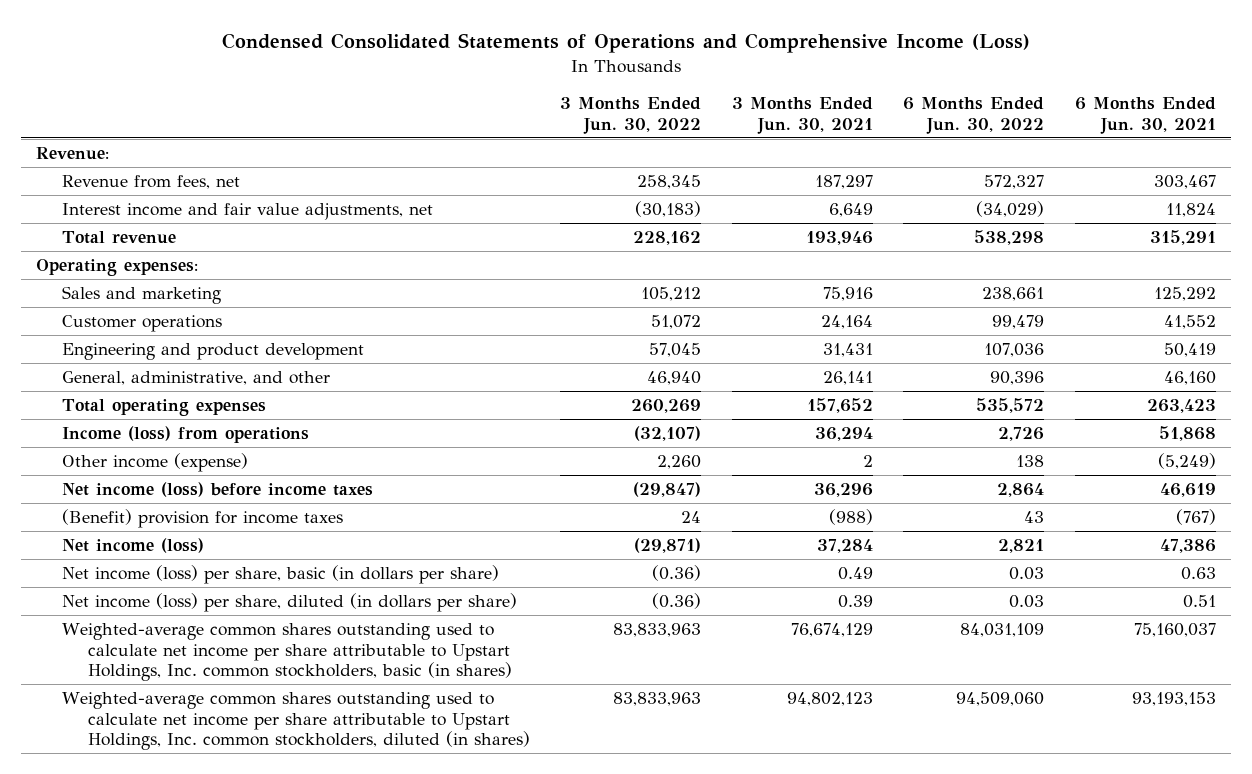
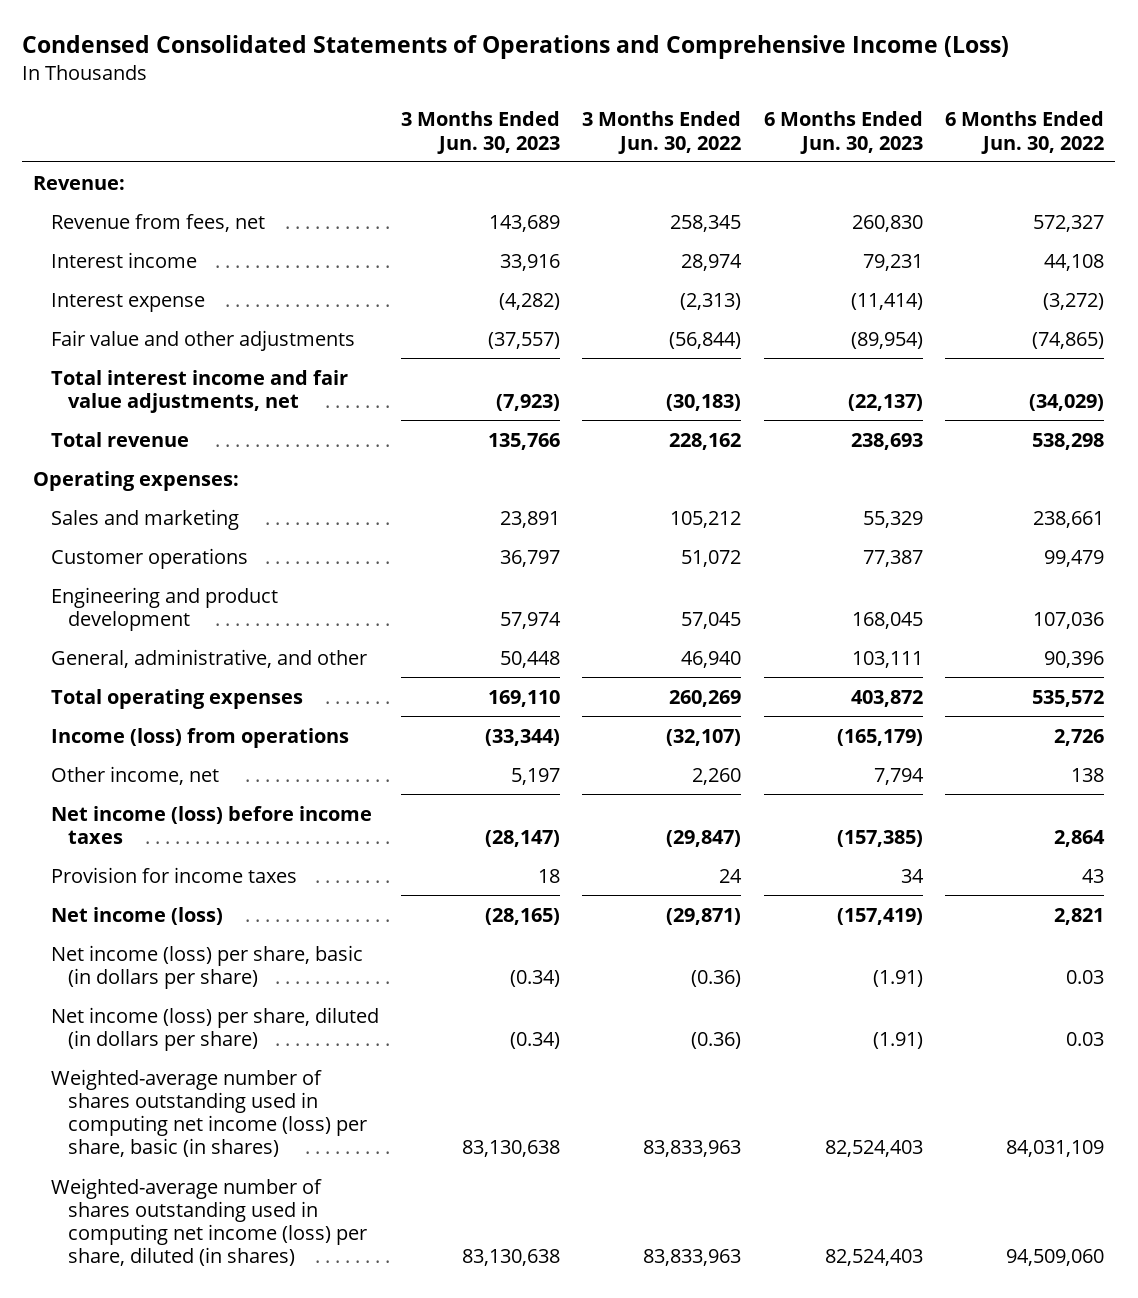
[731,97,873,134] 3 Months Ended Jun. 30, 2021 -> none
[1074,97,1216,134] 6 Months Ended Jun. 30, 2021 -> none
none -> [400,111,560,154] 3 Months Ended Jun. 30, 2023
none -> [763,111,923,154] 6 Months Ended Jun. 30, 2023
none -> [50,251,197,268] Interest income
none -> [50,292,205,312] Interest expense
none -> [50,329,355,351] Fair value and other adjustments
[61,203,433,221] Interest income and fair value adjustments, net -> [50,369,348,413] Total interest income and fair value adjustments, net
[61,453,248,473] Other income (expense) -> [50,765,219,785] Other income, net
[61,509,343,529] (Benefit) provision for income taxes -> [50,866,297,883] Provision for income taxes
[61,623,512,681] Weighted-average common shares outstanding used to calculate net income per share attributable to Upstart Holdings, Inc. common stockholders, basic (in shares) -> [50,1068,367,1158] Weighted-average number of shares outstanding used in computing net income (loss) per share, basic (in shares)
[61,692,530,750] Weighted-average common shares outstanding used to calculate net income per share attributable to Upstart Holdings, Inc. common stockholders, diluted (in shares) -> [50,1177,367,1267] Weighted-average number of shares outstanding used in computing net income (loss) per share, diluted (in shares)

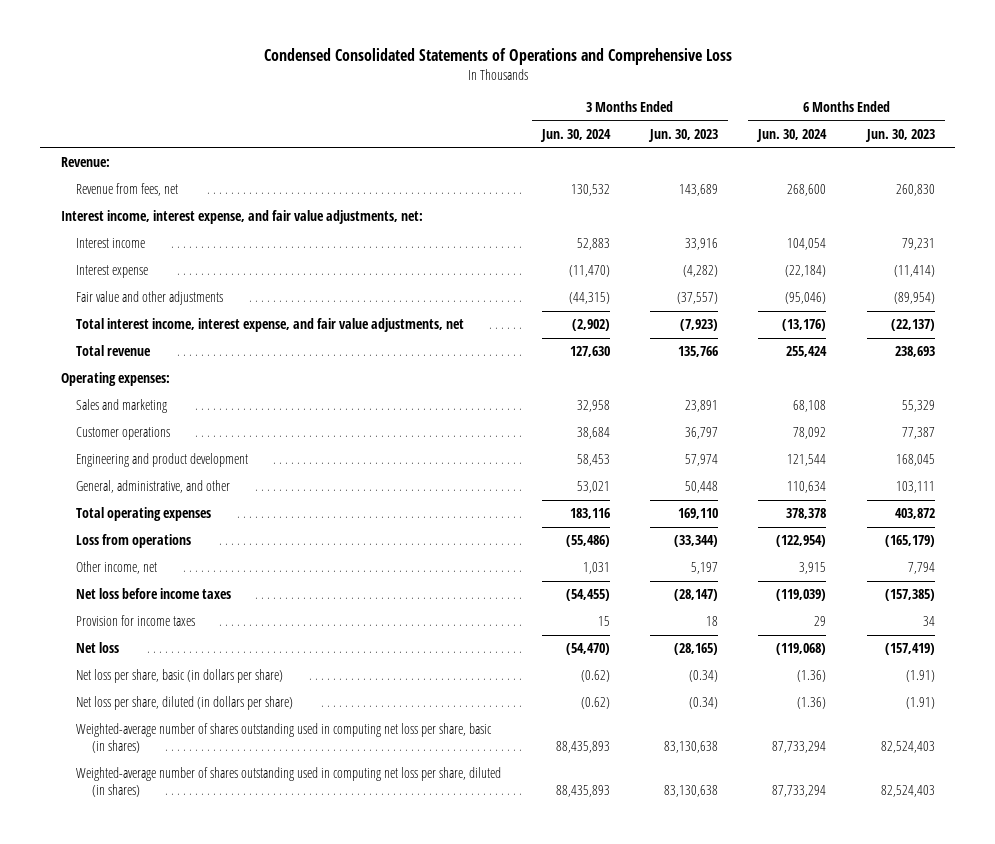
[22,35,1010,60] Condensed Consolidated Statements of Operations and Comprehensive Income (Loss) -> [263,48,732,66] Condensed Consolidated Statements of Operations and Comprehensive Loss
[582,111,742,154] 3 Months Ended Jun. 30, 2022 -> none
[945,111,1105,154] 6 Months Ended Jun. 30, 2022 -> none
none -> [539,128,611,142] Jun. 30, 2024
none -> [756,128,828,142] Jun. 30, 2024
none -> [60,210,423,225] Interest income, interest expense, and fair value adjustments, net:
[50,369,348,413] Total interest income and fair value adjustments, net -> [76,318,465,333] Total interest income, interest expense, and fair value adjustments, net
[50,727,349,748] Income (loss) from operations -> [76,534,192,549] Loss from operations
[50,805,372,844] Net income (loss) before income taxes -> [76,588,232,600] Net loss before income taxes
[50,906,223,925] Net income (loss) -> [76,642,120,654] Net loss
[50,944,363,989] Net income (loss) per share, basic (in dollars per share) -> [76,669,284,684] Net loss per share, basic (in dollars per share)
[50,1006,379,1051] Net income (loss) per share, diluted (in dollars per share) -> [76,696,294,711] Net loss per share, diluted (in dollars per share)
[50,1068,367,1158] Weighted-average number of shares outstanding used in computing net income (loss) per share, basic (in shares) -> [76,723,493,754] Weighted-average number of shares outstanding used in computing net loss per share, basic (in shares)
[50,1177,367,1267] Weighted-average number of shares outstanding used in computing net income (loss) per share, diluted (in shares) -> [76,767,502,798] Weighted-average number of shares outstanding used in computing net loss per share, diluted (in shares)

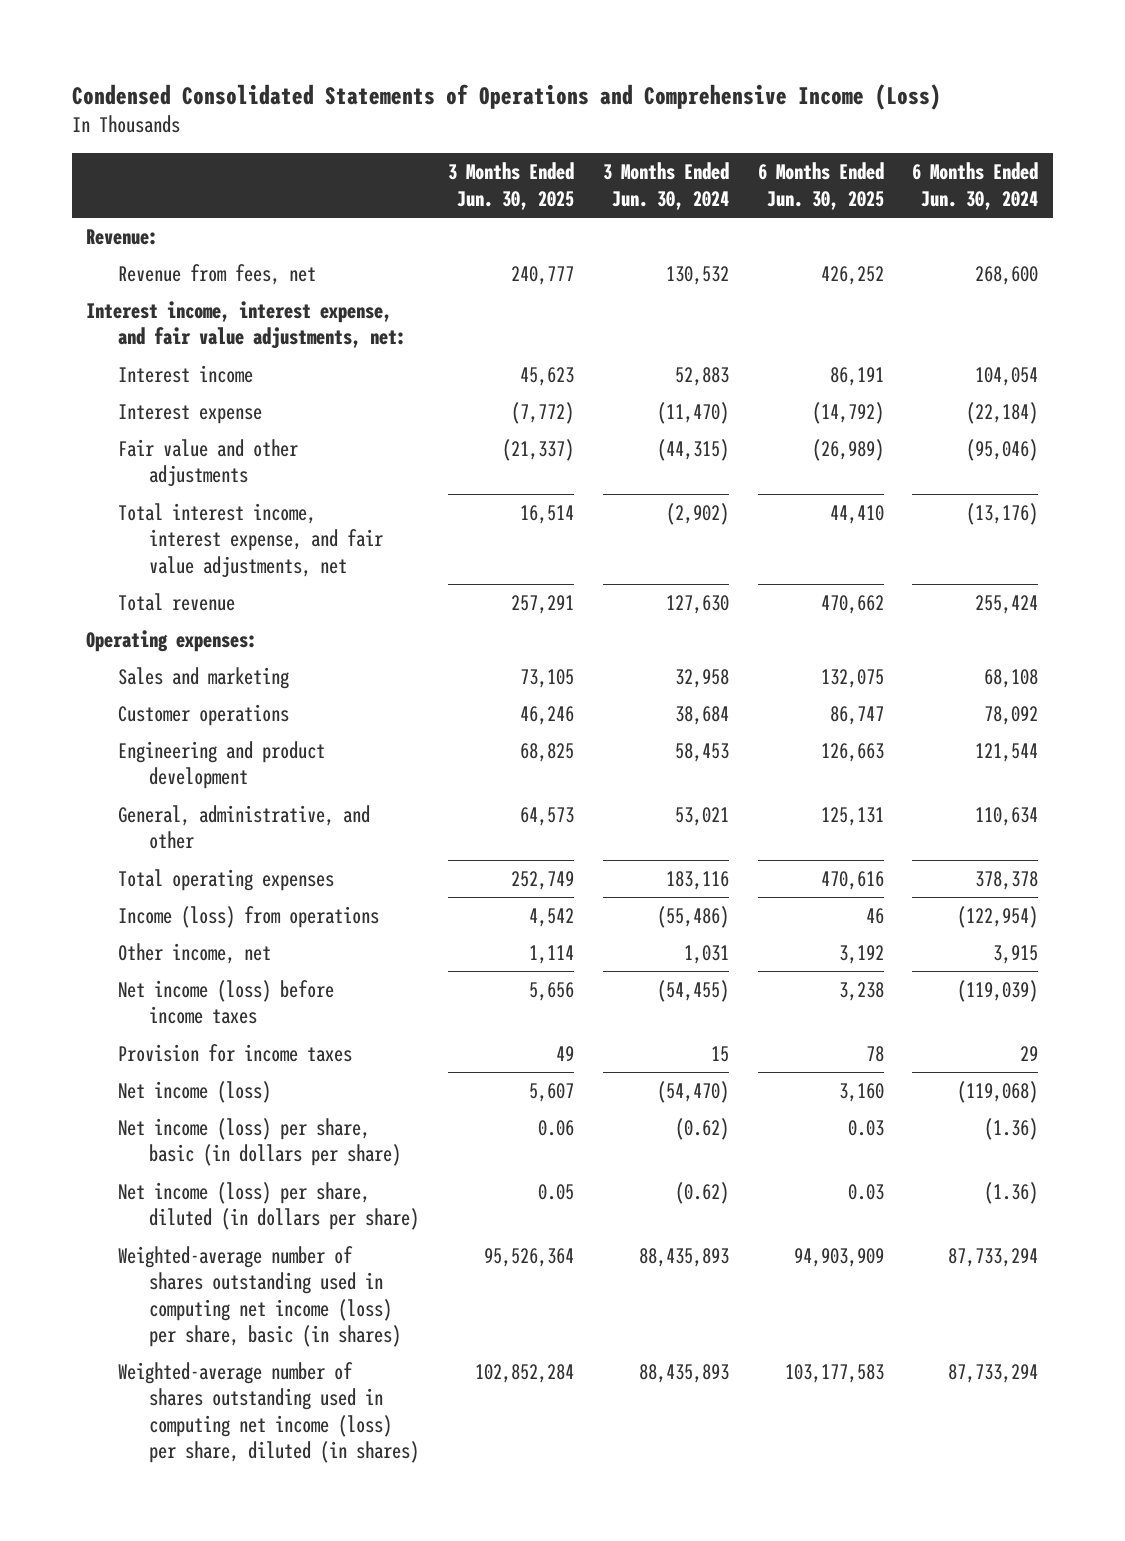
[263,48,732,66] Condensed Consolidated Statements of Operations and Comprehensive Loss -> [71,84,941,111] Condensed Consolidated Statements of Operations and Comprehensive Income (Loss)
[648,128,719,142] Jun. 30, 2023 -> none
[864,128,935,142] Jun. 30, 2023 -> none
none -> [447,162,574,210] 3 Months Ended Jun. 30, 2025
none -> [757,162,884,210] 6 Months Ended Jun. 30, 2025
[76,534,192,549] Loss from operations -> [117,906,379,929] Income (loss) from operations
[76,588,232,600] Net loss before income taxes -> [117,980,334,1025] Net income (loss) before income taxes
[76,642,120,654] Net loss -> [117,1081,271,1104] Net income (loss)
[76,669,284,684] Net loss per share, basic (in dollars per share) -> [117,1118,402,1167] Net income (loss) per share, basic (in dollars per share)
[76,696,294,711] Net loss per share, diluted (in dollars per share) -> [117,1182,420,1231] Net income (loss) per share, diluted (in dollars per share)
[76,723,493,754] Weighted-average number of shares outstanding used in computing net loss per share, basic (in shares) -> [117,1246,402,1347] Weighted-average number of shares outstanding used in computing net income (loss) per share, basic (in shares)
[76,767,502,798] Weighted-average number of shares outstanding used in computing net loss per share, diluted (in shares) -> [117,1362,420,1463] Weighted-average number of shares outstanding used in computing net income (loss) per share, diluted (in shares)

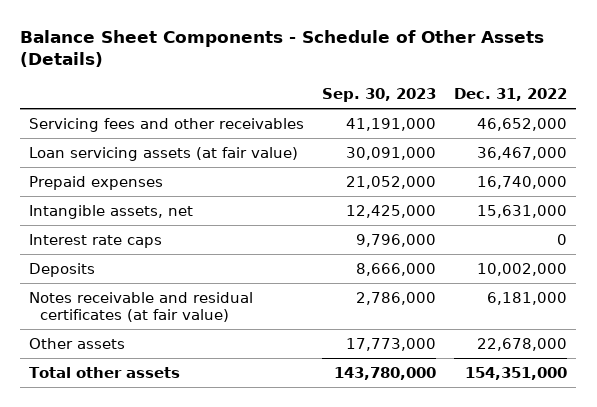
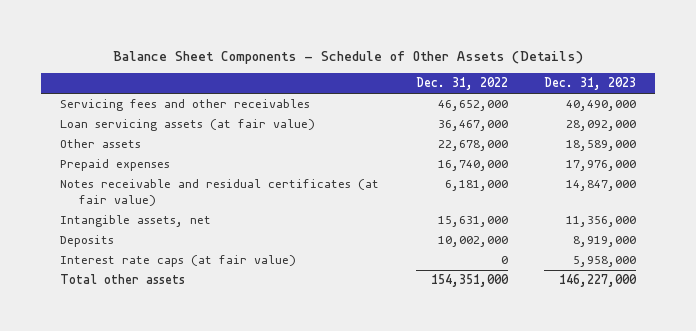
[322,88,437,103] Sep. 30, 2023 -> none
none -> [544,77,637,91] Dec. 31, 2023
[29,337,126,349] Other assets -> [59,139,141,149] Other assets
[29,291,254,323] Notes receivable and residual certificates (at fair value) -> [59,179,379,206] Notes receivable and residual certificates (at fair value)
[29,233,163,248] Interest rate caps -> none
none -> [59,255,296,268] Interest rate caps (at fair value)

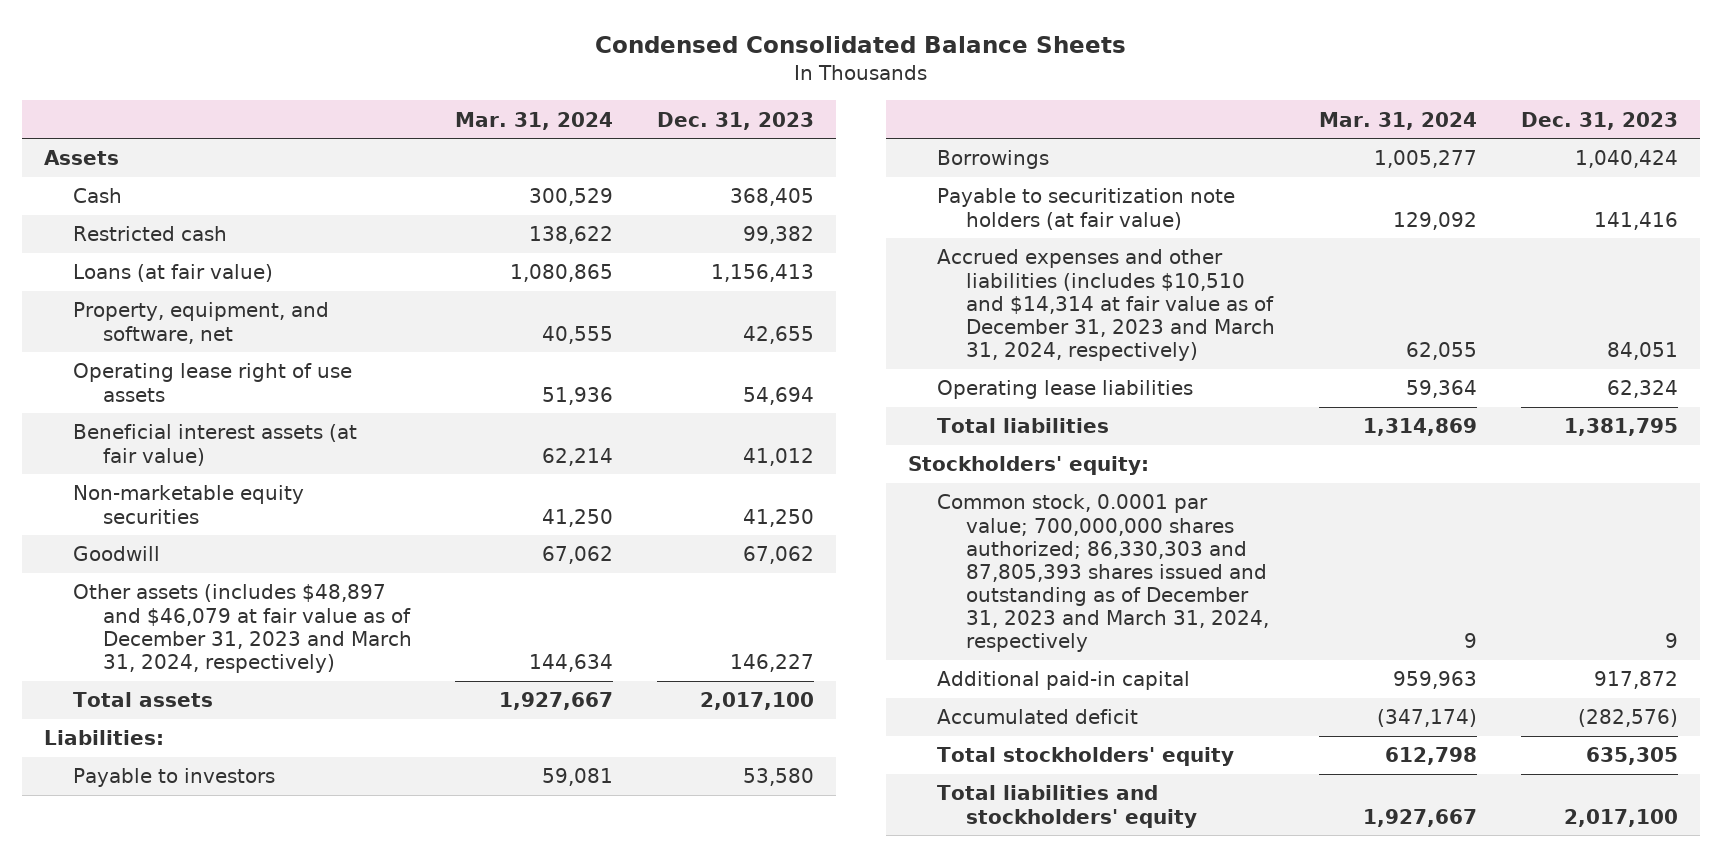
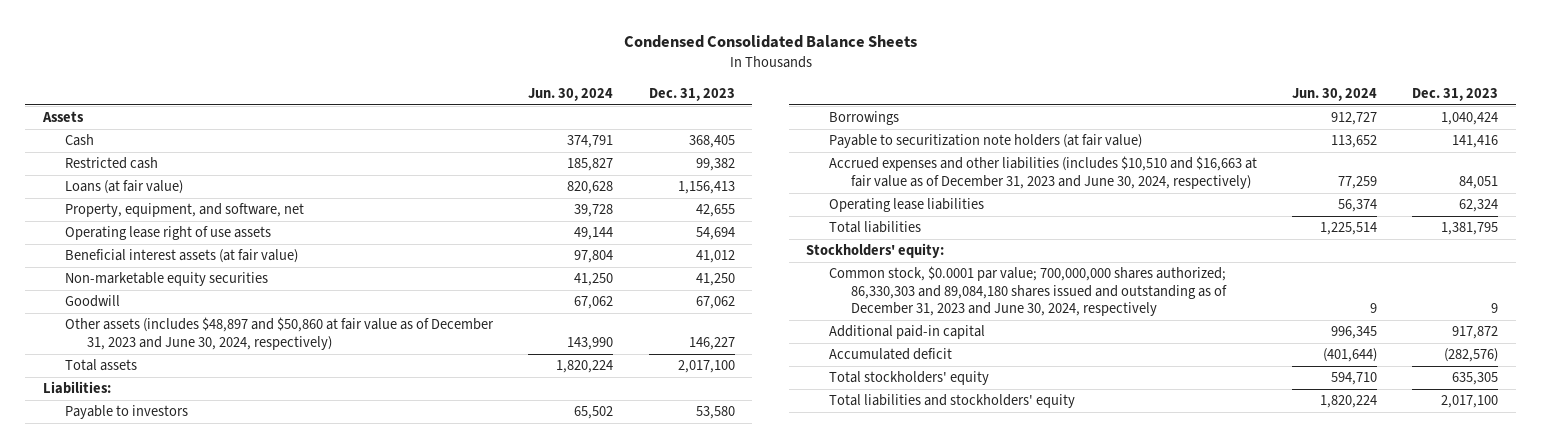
[455,111,614,130] Mar. 31, 2024 -> none
none -> [528,88,614,102] Jun. 30, 2024
[73,584,412,673] Other assets (includes $48,897 and $46,079 at fair value as of December 31, 2023 and March 31, 2024, respectively) -> [64,317,494,350] Other assets (includes $48,897 and $50,860 at fair value as of December 31, 2023 and June 30, 2024, respectively)
[937,249,1276,362] Accrued expenses and other liabilities (includes $10,510 and $14,314 at fair value as of December 31, 2023 and March 31, 2024, respectively) -> [828,156,1257,189] Accrued expenses and other liabilities (includes $10,510 and $16,663 at fair value as of December 31, 2023 and June 30, 2024, respectively)
[937,494,1270,653] Common stock, 0.0001 par value; 700,000,000 shares authorized; 86,330,303 and 87,805,393 shares issued and outstanding as of December 31, 2023 and March 31, 2024, respectively -> [828,266,1228,316] Common stock, $0.0001 par value; 700,000,000 shares authorized; 86,330,303 and 89,084,180 shares issued and outstanding as of December 31, 2023 and June 30, 2024, respectively

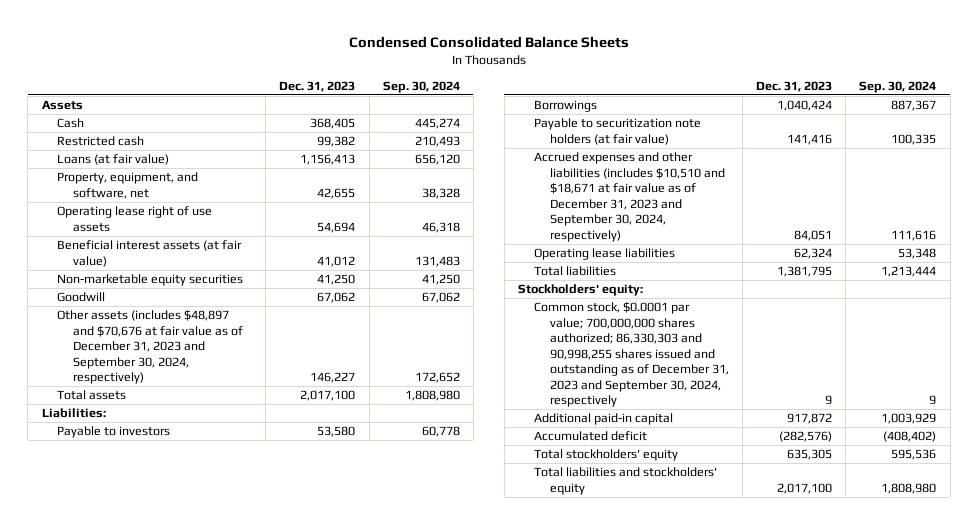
[528,88,614,102] Jun. 30, 2024 -> none
none -> [382,80,460,93] Sep. 30, 2024
[64,317,494,350] Other assets (includes $48,897 and $50,860 at fair value as of December 31, 2023 and June 30, 2024, respectively) -> [57,310,244,385] Other assets (includes $48,897 and $70,676 at fair value as of December 31, 2023 and September 30, 2024, respectively)
[828,156,1257,189] Accrued expenses and other liabilities (includes $10,510 and $16,663 at fair value as of December 31, 2023 and June 30, 2024, respectively) -> [533,152,725,242] Accrued expenses and other liabilities (includes $10,510 and $18,671 at fair value as of December 31, 2023 and September 30, 2024, respectively)
[828,266,1228,316] Common stock, $0.0001 par value; 700,000,000 shares authorized; 86,330,303 and 89,084,180 shares issued and outstanding as of December 31, 2023 and June 30, 2024, respectively -> [533,302,729,408] Common stock, $0.0001 par value; 700,000,000 shares authorized; 86,330,303 and 90,998,255 shares issued and outstanding as of December 31, 2023 and September 30, 2024, respectively

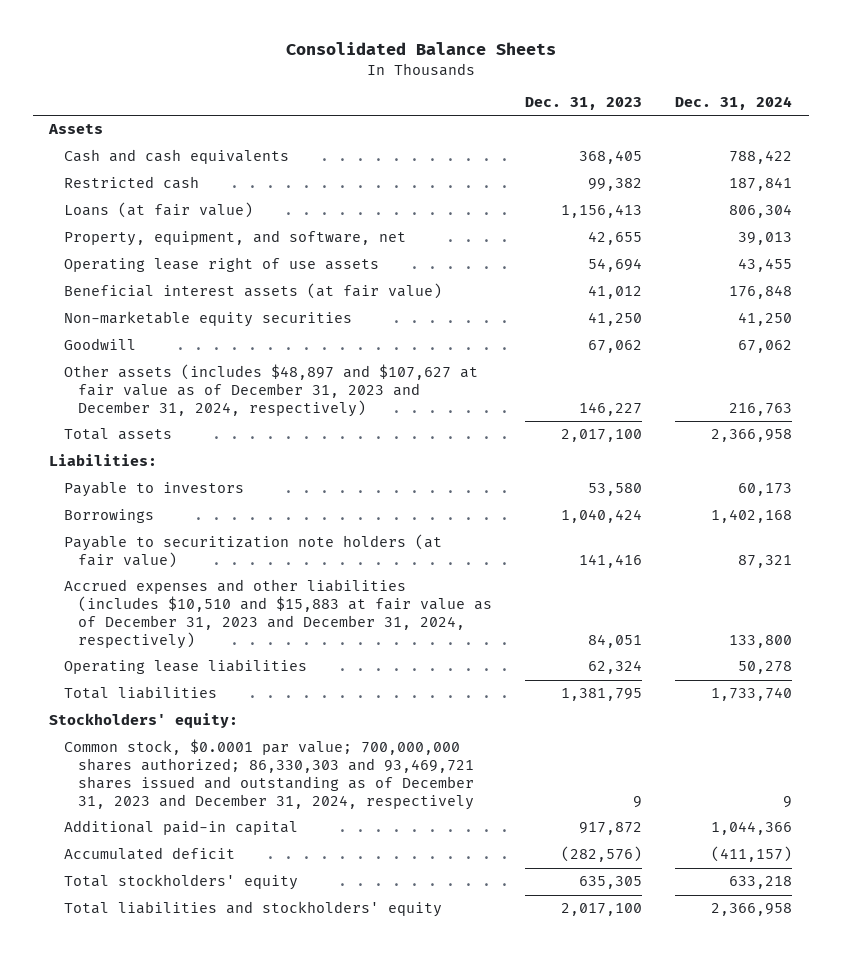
[348,36,629,49] Condensed Consolidated Balance Sheets -> [285,42,556,56] Consolidated Balance Sheets
[382,80,460,93] Sep. 30, 2024 -> none
none -> [675,96,793,111] Dec. 31, 2024
[57,118,85,129] Cash -> [63,149,289,165] Cash and cash equivalents
[57,310,244,385] Other assets (includes $48,897 and $70,676 at fair value as of December 31, 2023 and September 30, 2024, respectively) -> [63,364,478,418] Other assets (includes $48,897 and $107,627 at fair value as of December 31, 2023 and December 31, 2024, respectively)
[533,152,725,242] Accrued expenses and other liabilities (includes $10,510 and $18,671 at fair value as of December 31, 2023 and September 30, 2024, respectively) -> [63,579,493,649] Accrued expenses and other liabilities (includes $10,510 and $15,883 at fair value as of December 31, 2023 and December 31, 2024, respectively)
[533,302,729,408] Common stock, $0.0001 par value; 700,000,000 shares authorized; 86,330,303 and 90,998,255 shares issued and outstanding as of December 31, 2023 and September 30, 2024, respectively -> [63,739,475,810] Common stock, $0.0001 par value; 700,000,000 shares authorized; 86,330,303 and 93,469,721 shares issued and outstanding as of December 31, 2023 and December 31, 2024, respectively

